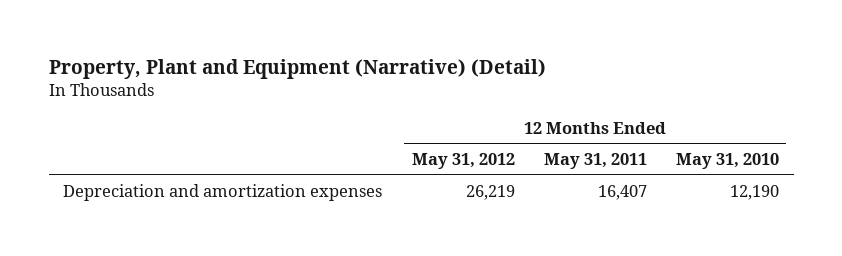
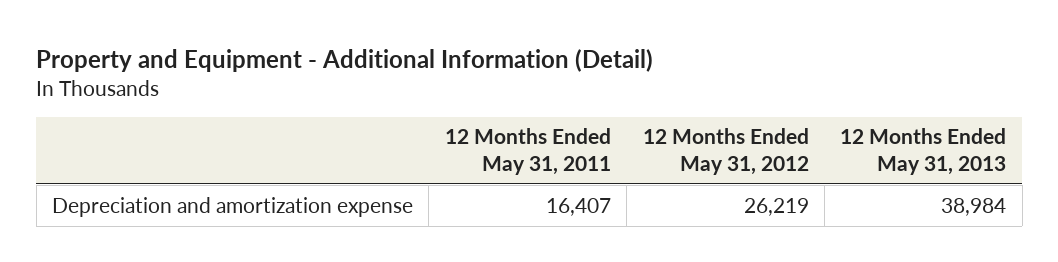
[48,59,546,80] Property, Plant and Equipment (Narrative) (Detail) -> [36,49,654,73] Property and Equipment - Additional Information (Detail)
[675,153,779,170] May 31, 2010 -> none
none -> [840,128,1007,175] 12 Months Ended May 31, 2013
[63,184,383,202] Depreciation and amortization expenses -> [52,196,414,217] Depreciation and amortization expense

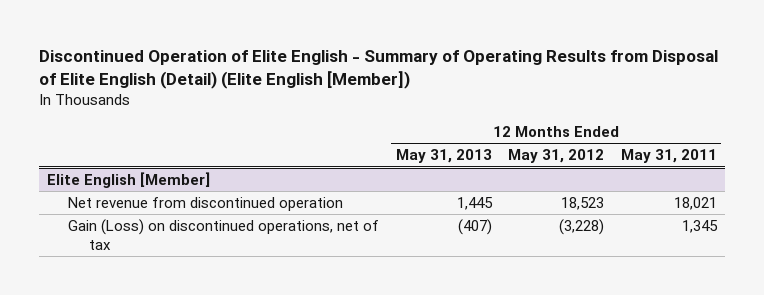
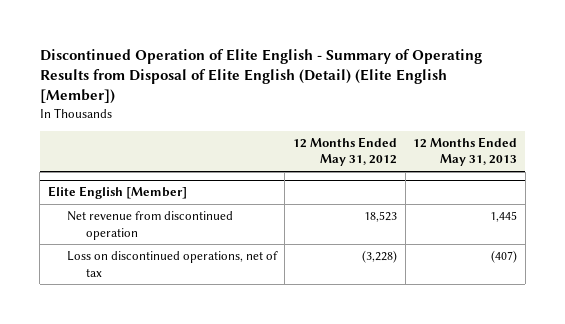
[620,149,717,164] May 31, 2011 -> none
[67,218,379,250] Gain (Loss) on discontinued operations, net of tax -> [66,251,278,277] Loss on discontinued operations, net of tax

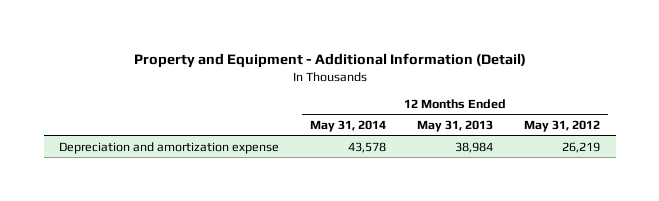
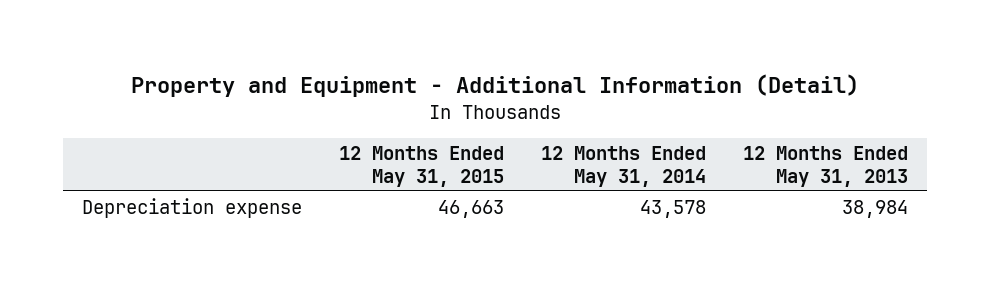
[524,120,601,133] May 31, 2012 -> none
none -> [338,145,504,187] 12 Months Ended May 31, 2015
[59,141,280,154] Depreciation and amortization expense -> [81,197,302,218] Depreciation expense

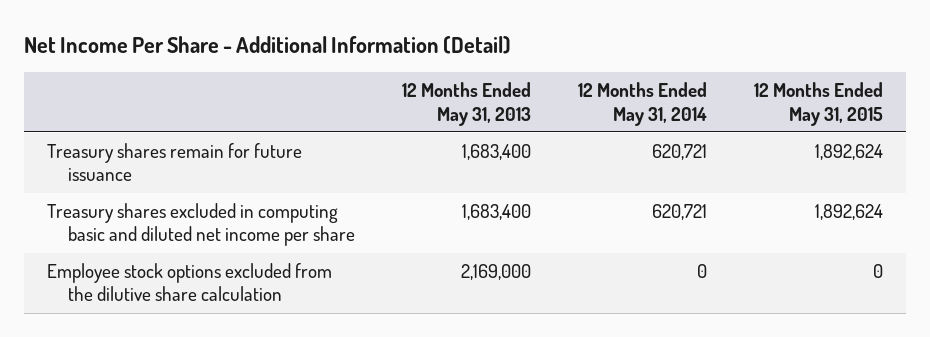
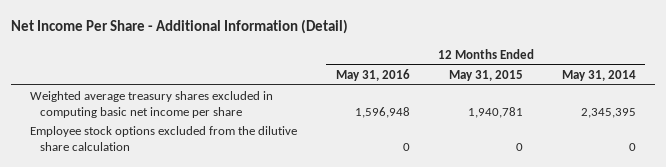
[401,82,531,126] 12 Months Ended May 31, 2013 -> none
none -> [336,68,411,81] May 31, 2016
[47,143,303,182] Treasury shares remain for future issuance -> none
[47,203,355,247] Treasury shares excluded in computing basic and diluted net income per share -> [30,91,274,118] Weighted average treasury shares excluded in computing basic net income per share
[651,204,707,221] 620,721 -> [580,107,636,118] 2,345,395
[814,204,883,221] 1,892,624 -> [467,106,523,118] 1,940,781

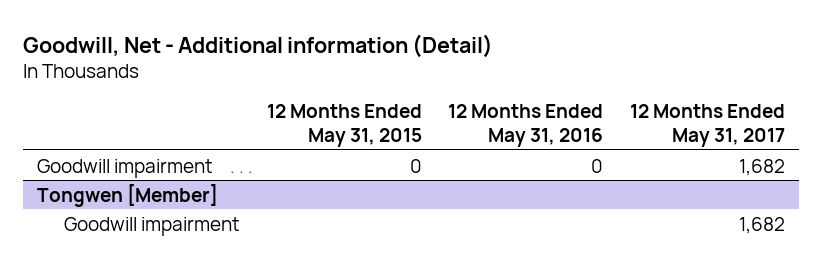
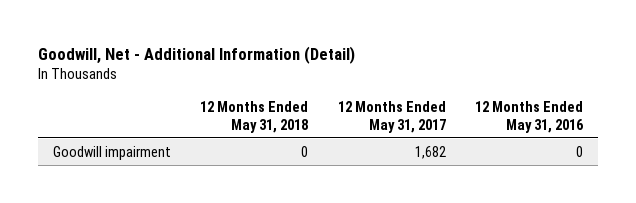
[23,33,494,58] Goodwill, Net - Additional information (Detail) -> [37,46,355,65] Goodwill, Net - Additional Information (Detail)
[266,104,422,147] 12 Months Ended May 31, 2015 -> none
none -> [200,100,309,133] 12 Months Ended May 31, 2018
[36,183,218,207] Tongwen [Member] -> none
[63,216,240,236] Goodwill impairment -> none

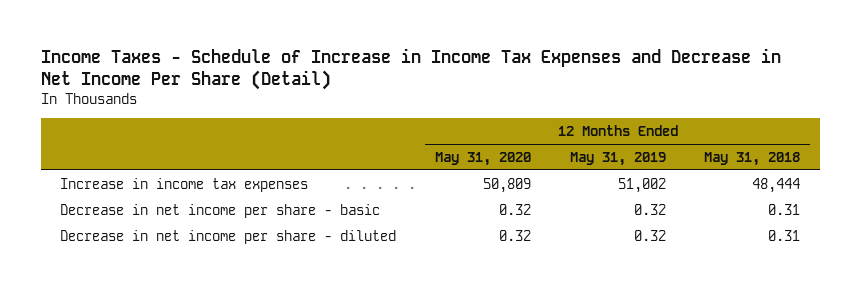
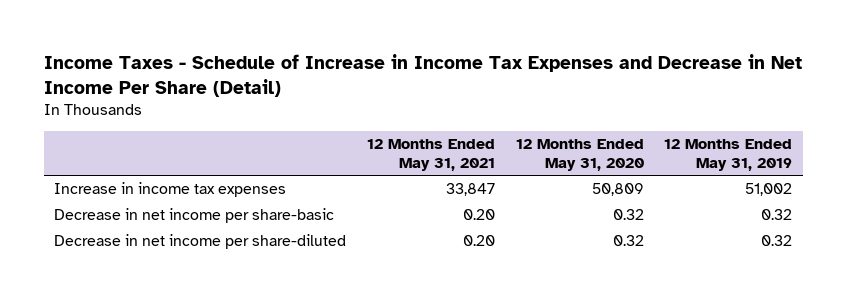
[704,151,801,166] May 31, 2018 -> none
none -> [367,139,496,171] 12 Months Ended May 31, 2021
[60,203,381,218] Decrease in net income per share - basic -> [54,208,335,224] Decrease in net income per share-basic
[60,229,397,244] Decrease in net income per share - diluted -> [54,234,347,250] Decrease in net income per share-diluted

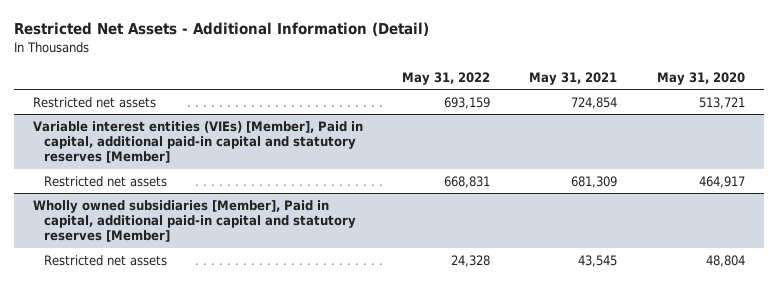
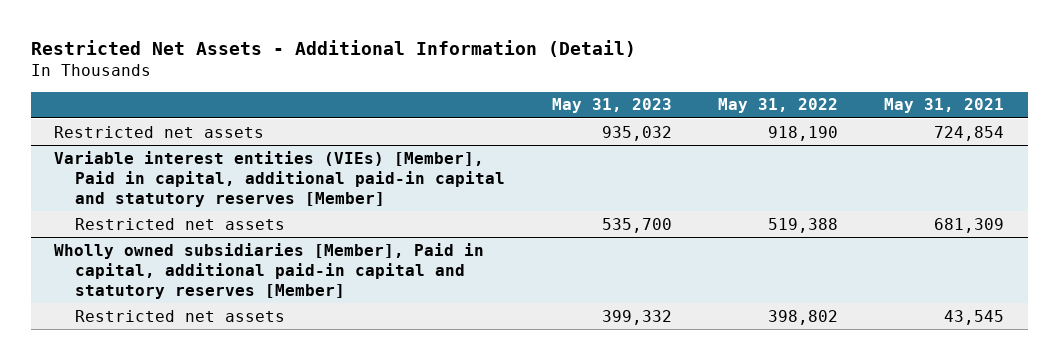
[656,71,745,85] May 31, 2020 -> none
none -> [551,98,672,114] May 31, 2023
[444,97,491,110] 693,159 -> [768,125,839,141] 918,190
[444,176,491,189] 668,831 -> [768,217,839,233] 519,388
[451,255,491,268] 24,328 -> [768,309,839,325] 398,802

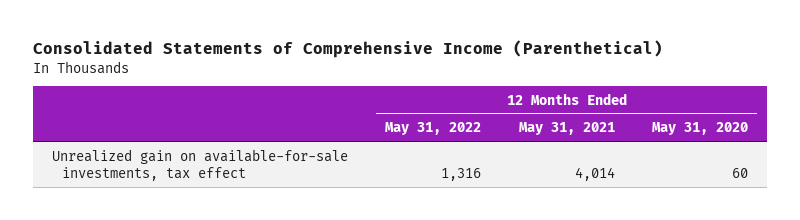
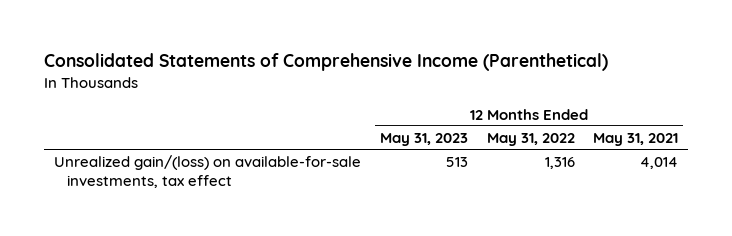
[651,122,748,136] May 31, 2020 -> none
none -> [379,132,468,146] May 31, 2023
[52,148,349,181] Unrealized gain on available-for-sale investments, tax effect -> [53,154,361,189] Unrealized gain/(loss) on available-for-sale investments, tax effect

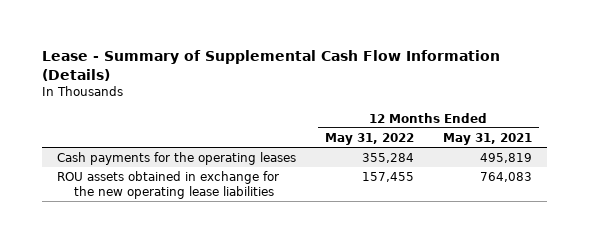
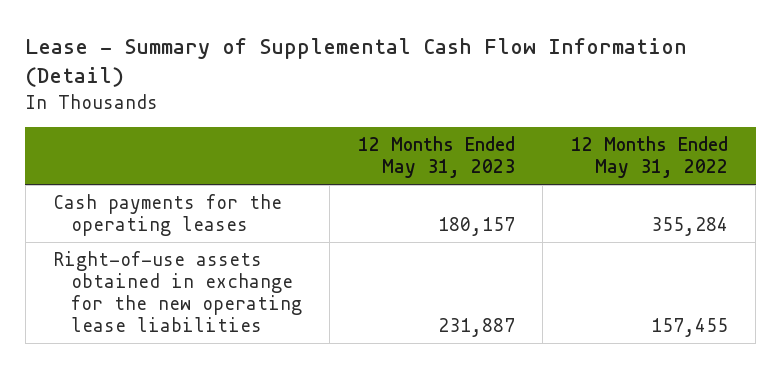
[42,50,501,81] Lease - Summary of Supplemental Cash Flow Information (Details) -> [25,38,688,88] Lease - Summary of Supplemental Cash Flow Information (Detail)
[442,132,532,145] May 31, 2021 -> none
none -> [357,136,515,179] 12 Months Ended May 31, 2023
[56,171,279,199] ROU assets obtained in exchange for the new operating lease liabilities -> [52,250,302,333] Right-of-use assets obtained in exchange for the new operating lease liabilities

